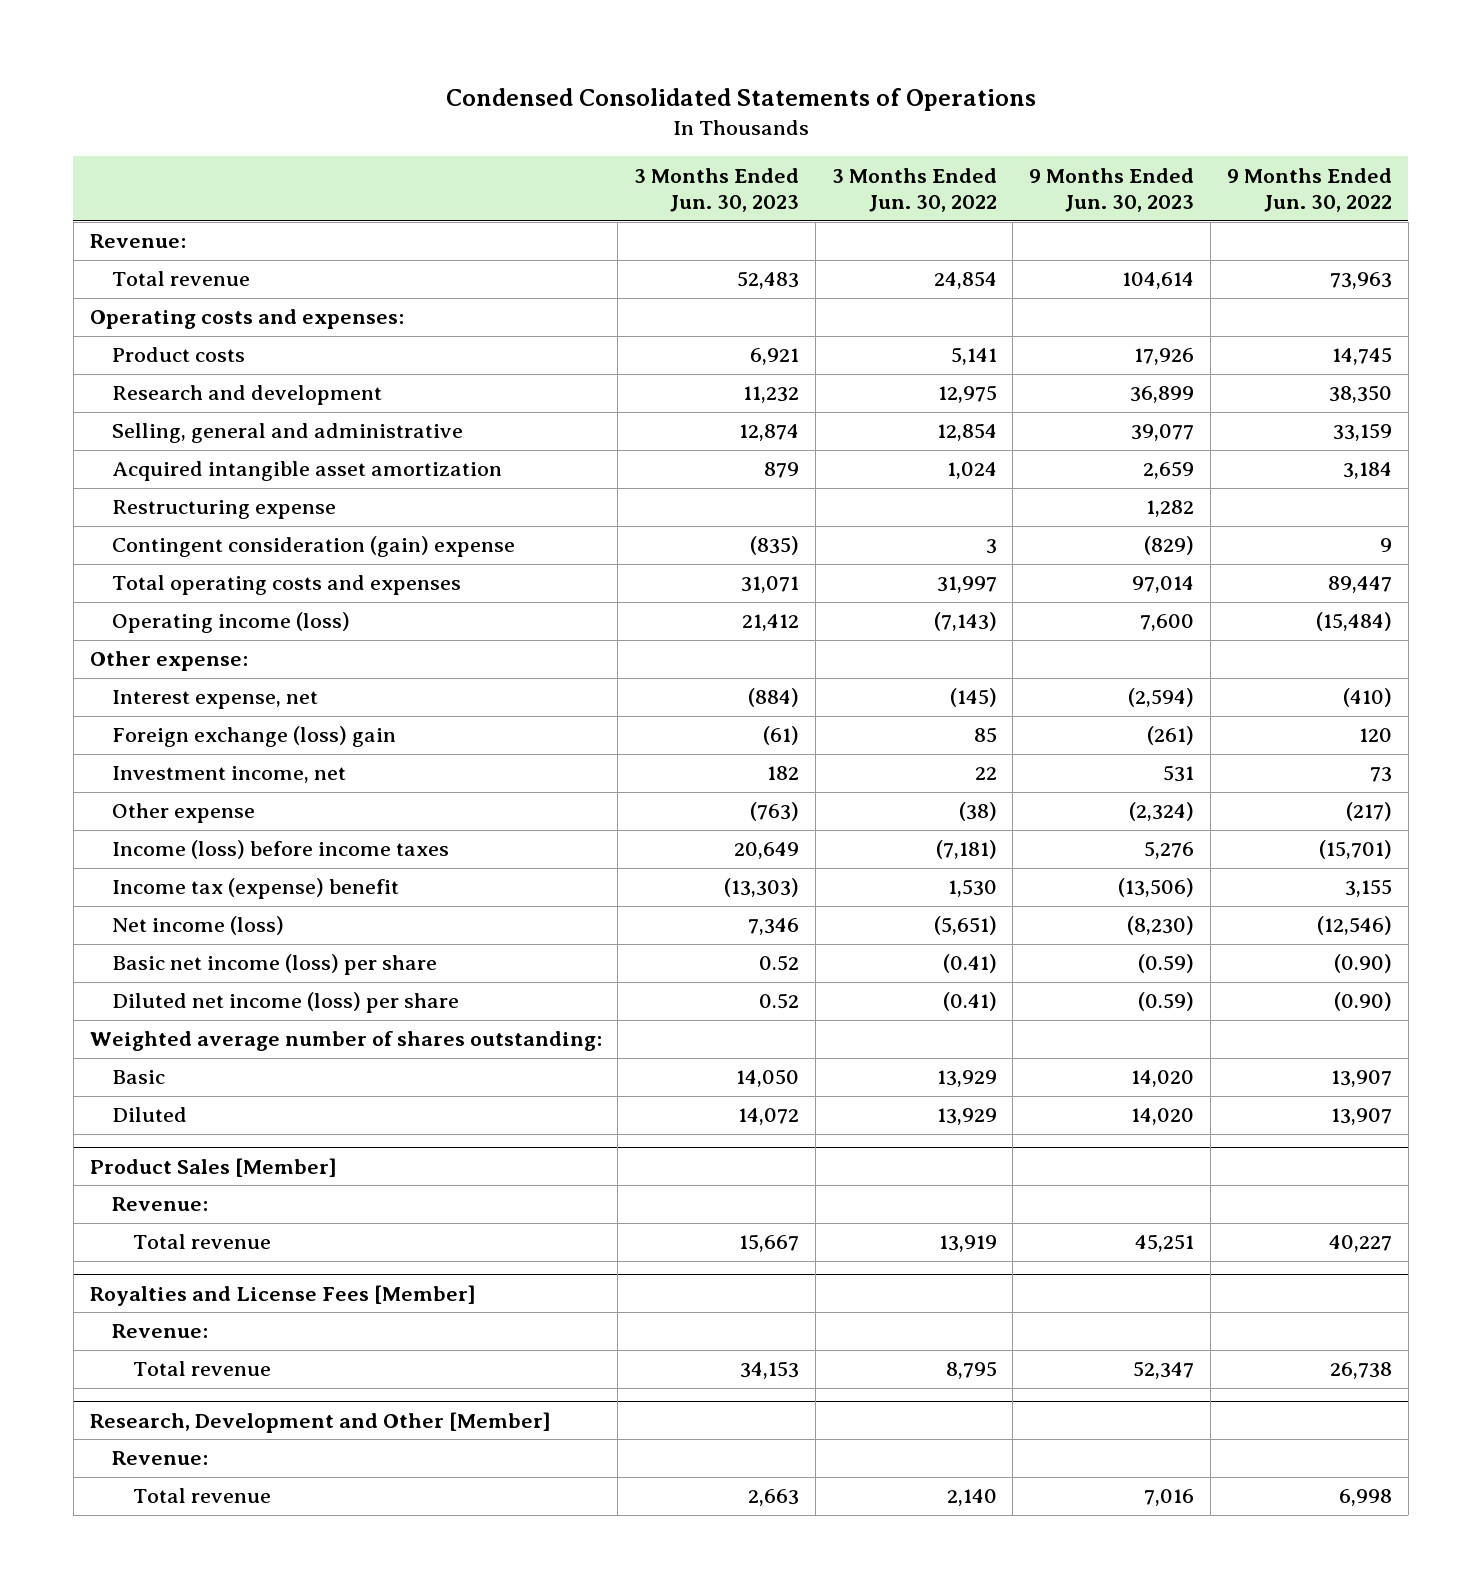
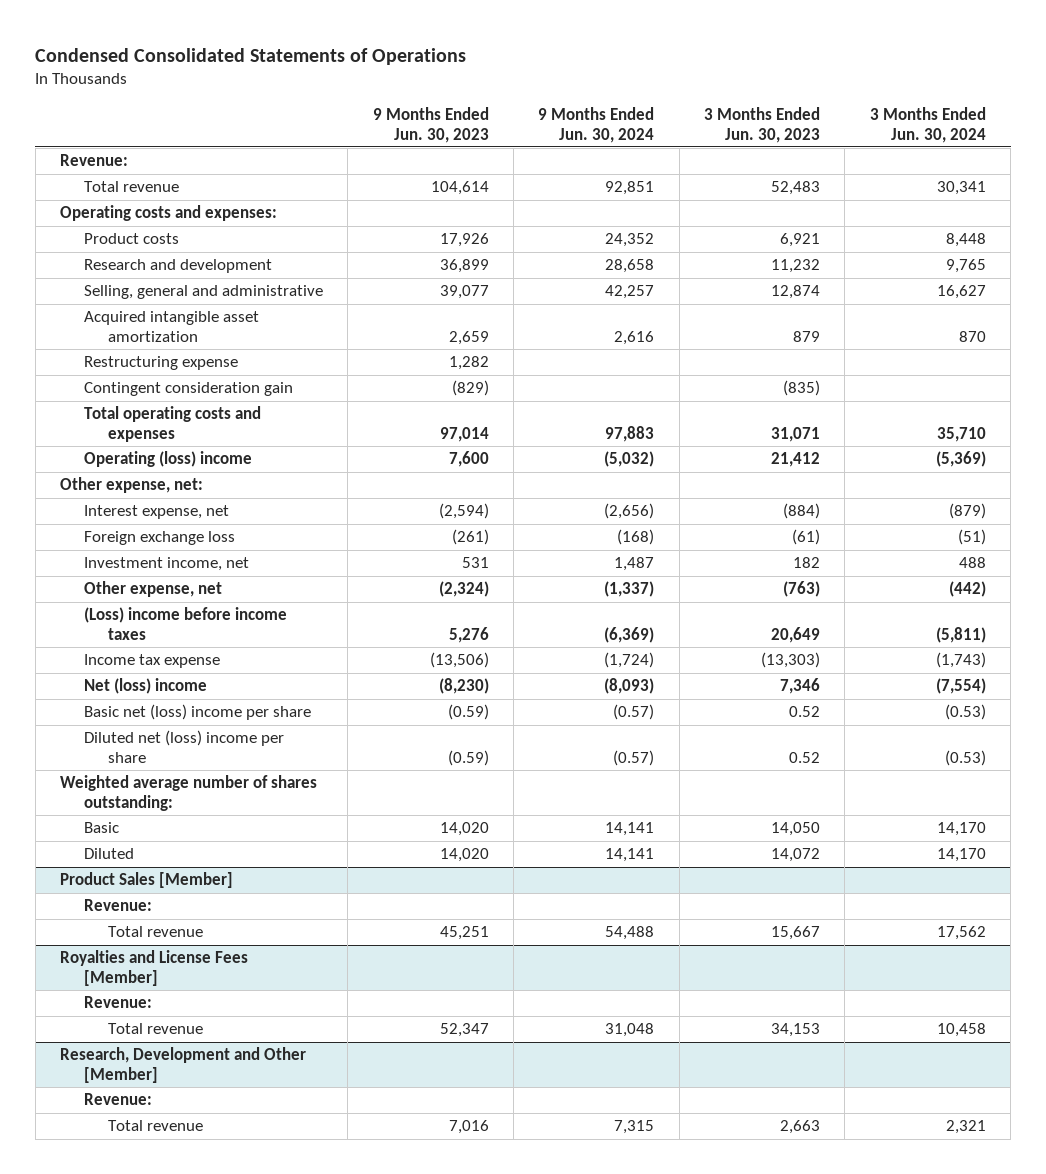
[831,167,997,213] 3 Months Ended Jun. 30, 2022 -> none
[1226,167,1392,213] 9 Months Ended Jun. 30, 2022 -> none
none -> [538,106,655,143] 9 Months Ended Jun. 30, 2024
none -> [869,106,986,143] 3 Months Ended Jun. 30, 2024
[111,536,515,558] Contingent consideration (gain) expense -> [84,382,294,397] Contingent consideration gain
[111,612,350,634] Operating income (loss) -> [84,451,253,468] Operating (loss) income
[89,651,248,672] Other expense: -> [60,477,204,494] Other expense, net:
[111,726,396,748] Foreign exchange (loss) gain -> [84,531,236,546] Foreign exchange loss
[111,803,255,824] Other expense -> [84,581,223,598] Other expense, net
[111,840,449,860] Income (loss) before income taxes -> [84,607,288,641] (Loss) income before income taxes
[111,878,399,900] Income tax (expense) benefit -> [84,654,221,669] Income tax expense
[111,916,284,936] Net income (loss) -> [84,678,208,695] Net (loss) income
[111,954,437,976] Basic net income (loss) per share -> [84,704,312,721] Basic net (loss) income per share
[111,992,459,1014] Diluted net income (loss) per share -> [84,730,285,764] Diluted net (loss) income per share

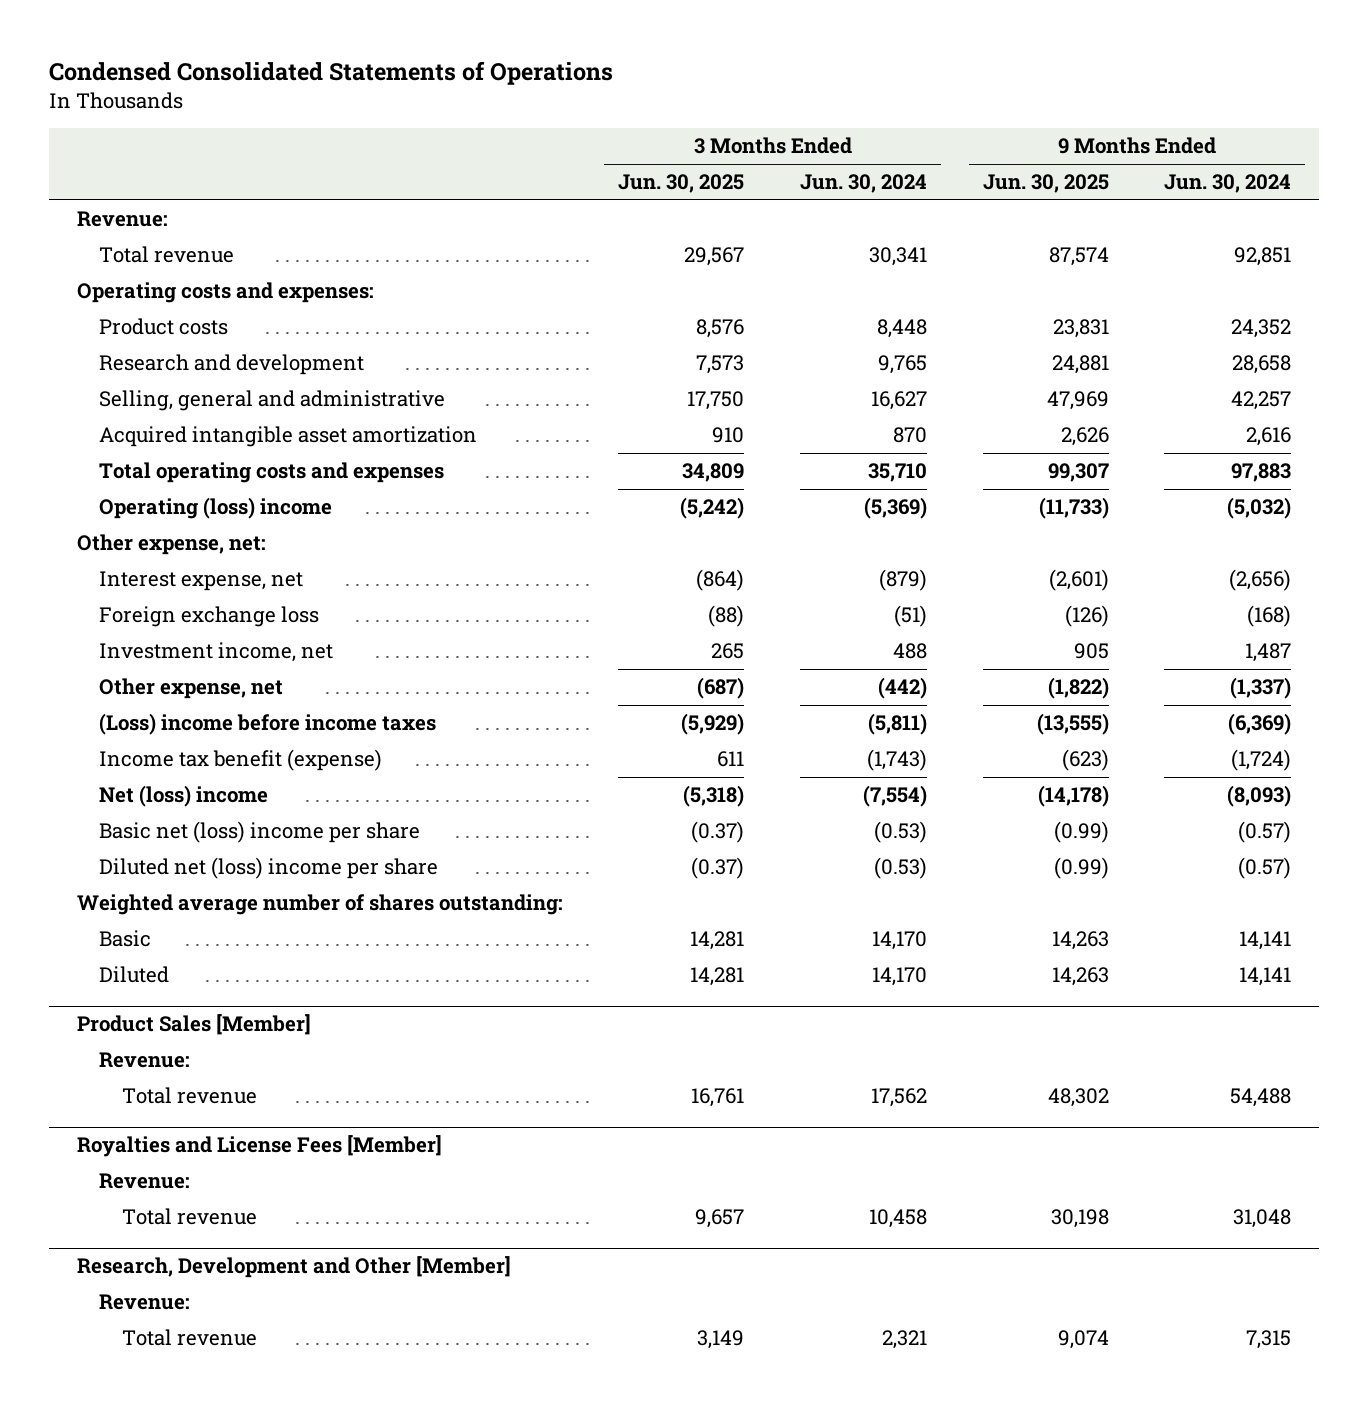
[372,106,489,143] 9 Months Ended Jun. 30, 2023 -> none
[704,106,821,143] 3 Months Ended Jun. 30, 2023 -> none
none -> [618,174,745,194] Jun. 30, 2025
none -> [982,174,1109,194] Jun. 30, 2025
[84,356,239,371] Restructuring expense -> none
[84,382,294,397] Contingent consideration gain -> none
[84,654,221,669] Income tax expense -> [99,749,383,772] Income tax benefit (expense)

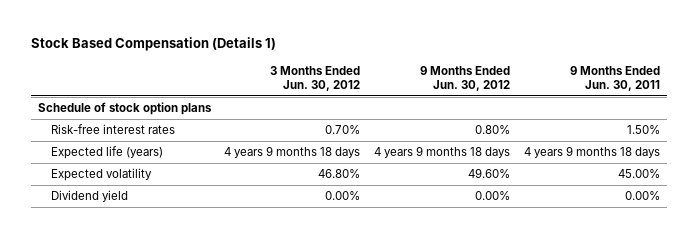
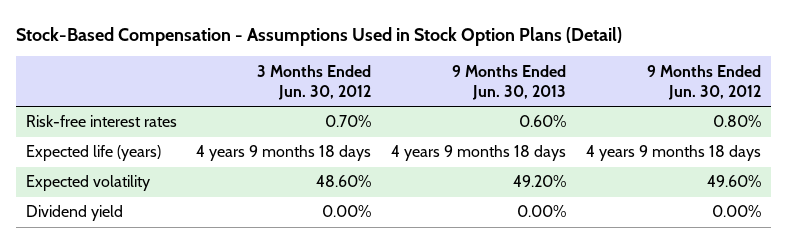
[30,37,276,52] Stock Based Compensation (Details 1) -> [15,26,622,46] Stock-Based Compensation - Assumptions Used in Stock Option Plans (Detail)
[569,65,660,91] 9 Months Ended Jun. 30, 2011 -> none
none -> [452,64,567,101] 9 Months Ended Jun. 30, 2013
[37,102,212,116] Schedule of stock option plans -> none
[318,169,361,179] 46.80% -> [316,175,372,188] 48.60%

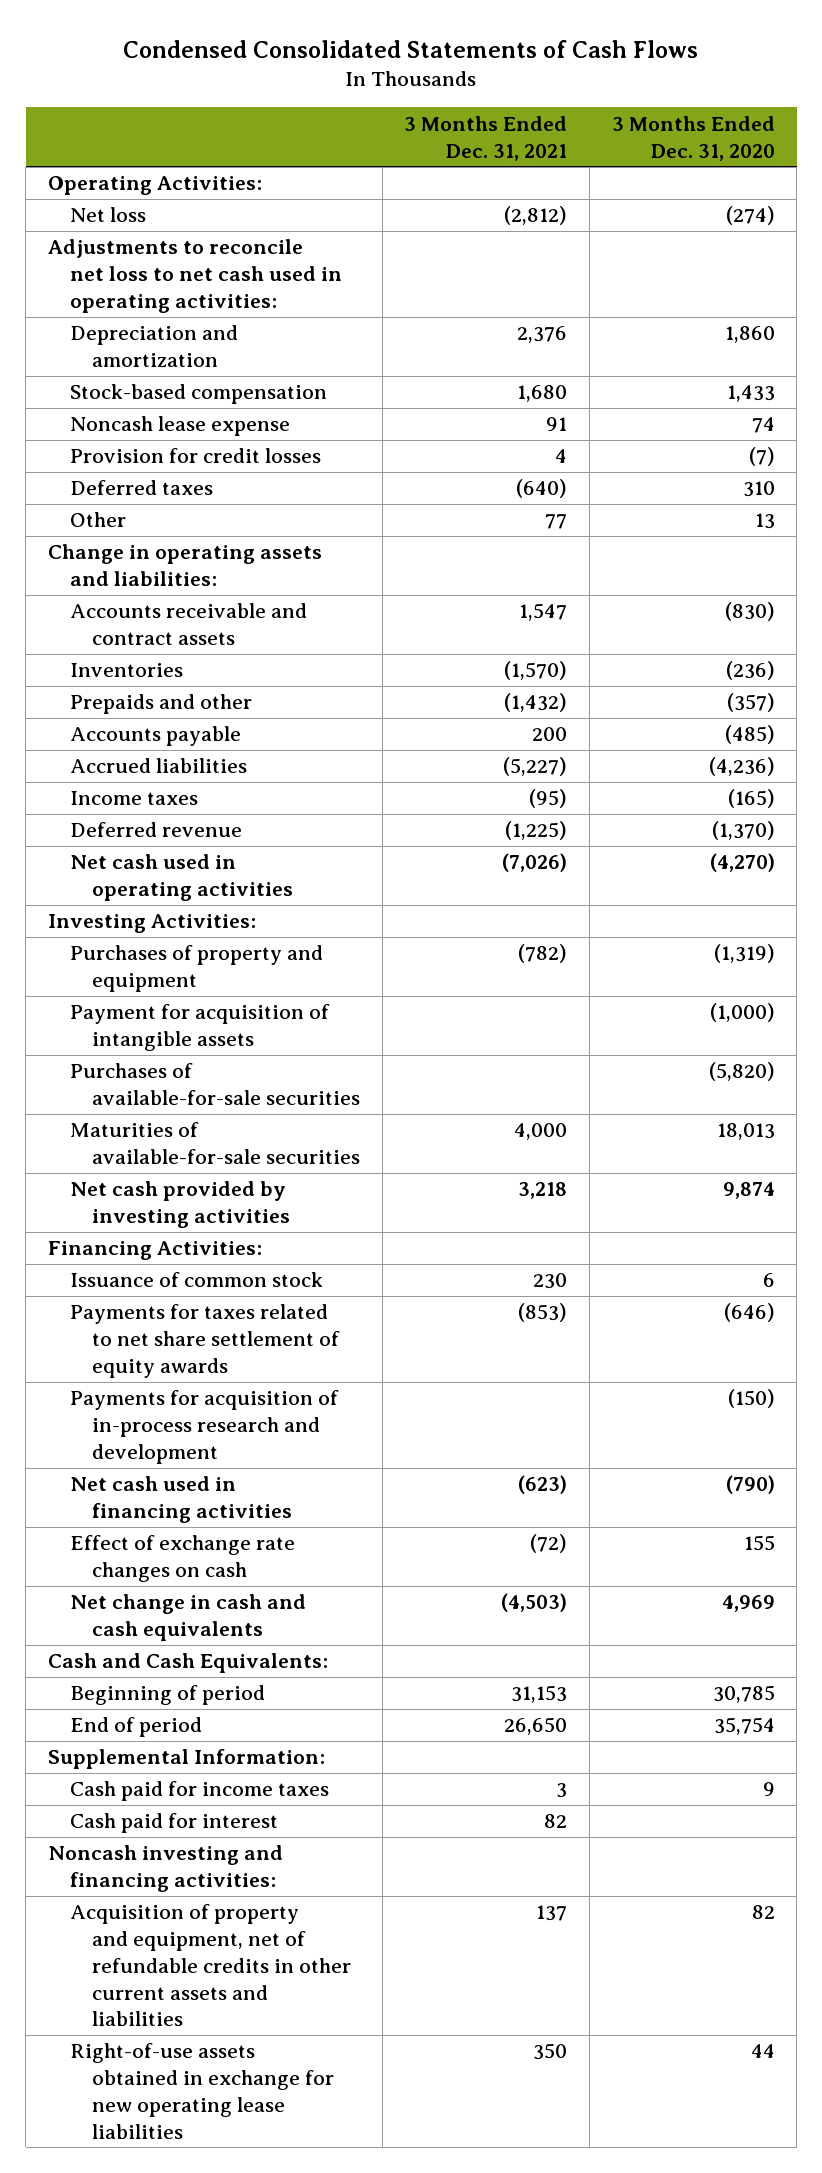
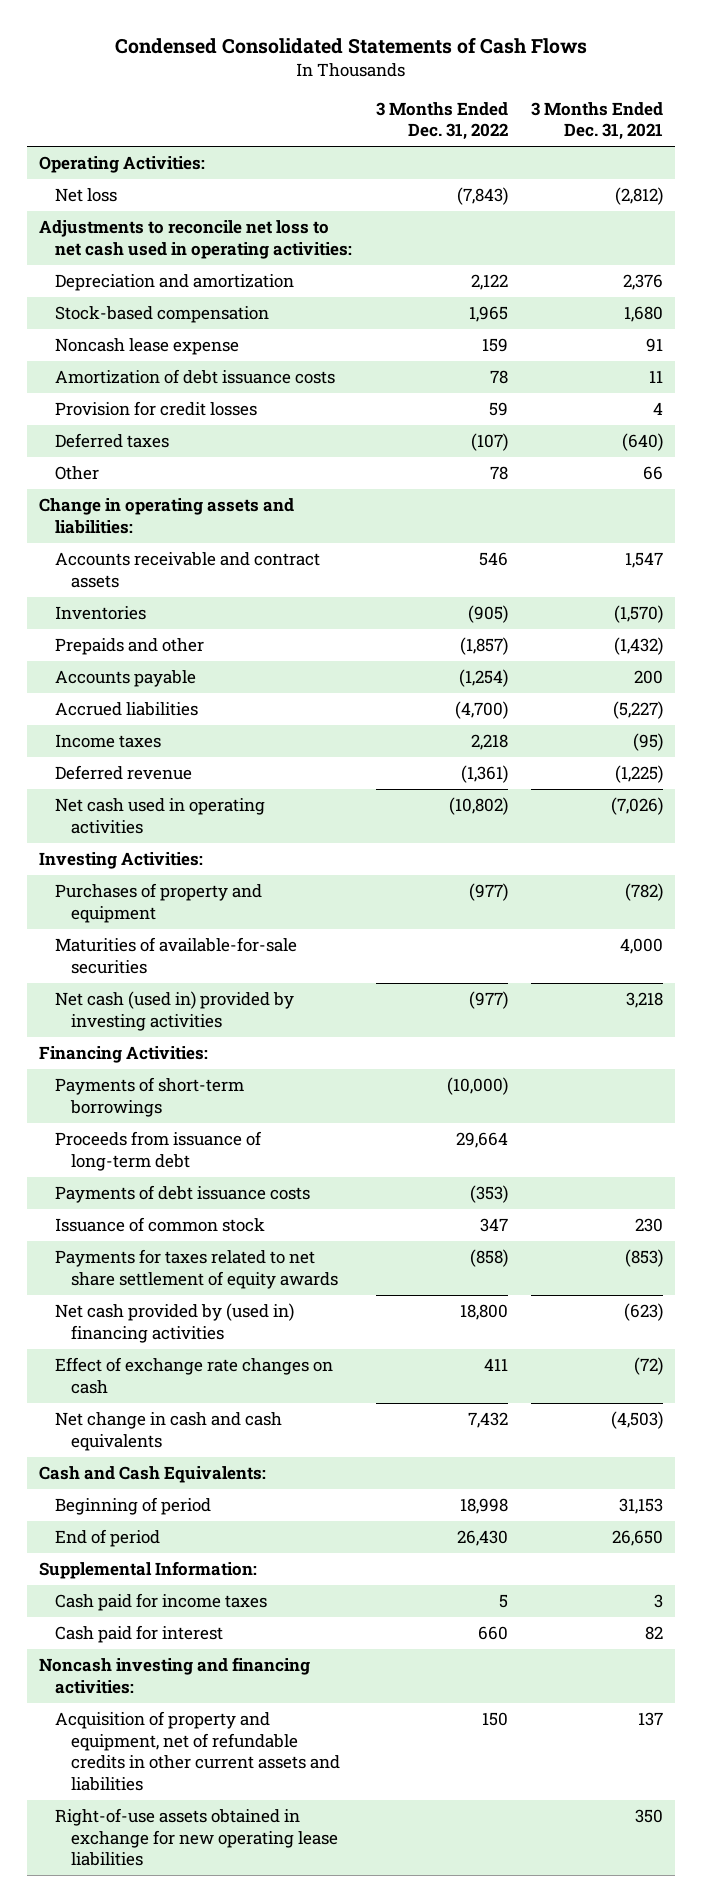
[611,115,775,161] 3 Months Ended Dec. 31, 2020 -> none
none -> [375,101,508,141] 3 Months Ended Dec. 31, 2022
none -> [54,369,335,385] Amortization of debt issuance costs
[545,514,568,530] 77 -> [643,466,664,481] 66
[69,1004,330,1052] Payment for acquisition of intangible assets -> none
[69,1063,361,1106] Purchases of available-for-sale securities -> none
[69,1181,291,1229] Net cash provided by investing activities -> [54,991,294,1031] Net cash (used in) provided by investing activities
none -> [54,1077,244,1117] Payments of short-term borrowings
none -> [54,1131,262,1171] Proceeds from issuance of long-term debt
none -> [54,1185,310,1204] Payments of debt issuance costs
[69,1390,339,1464] Payments for acquisition of in-process research and development -> none
[69,1476,293,1524] Net cash used in financing activities -> [54,1303,294,1343] Net cash provided by (used in) financing activities

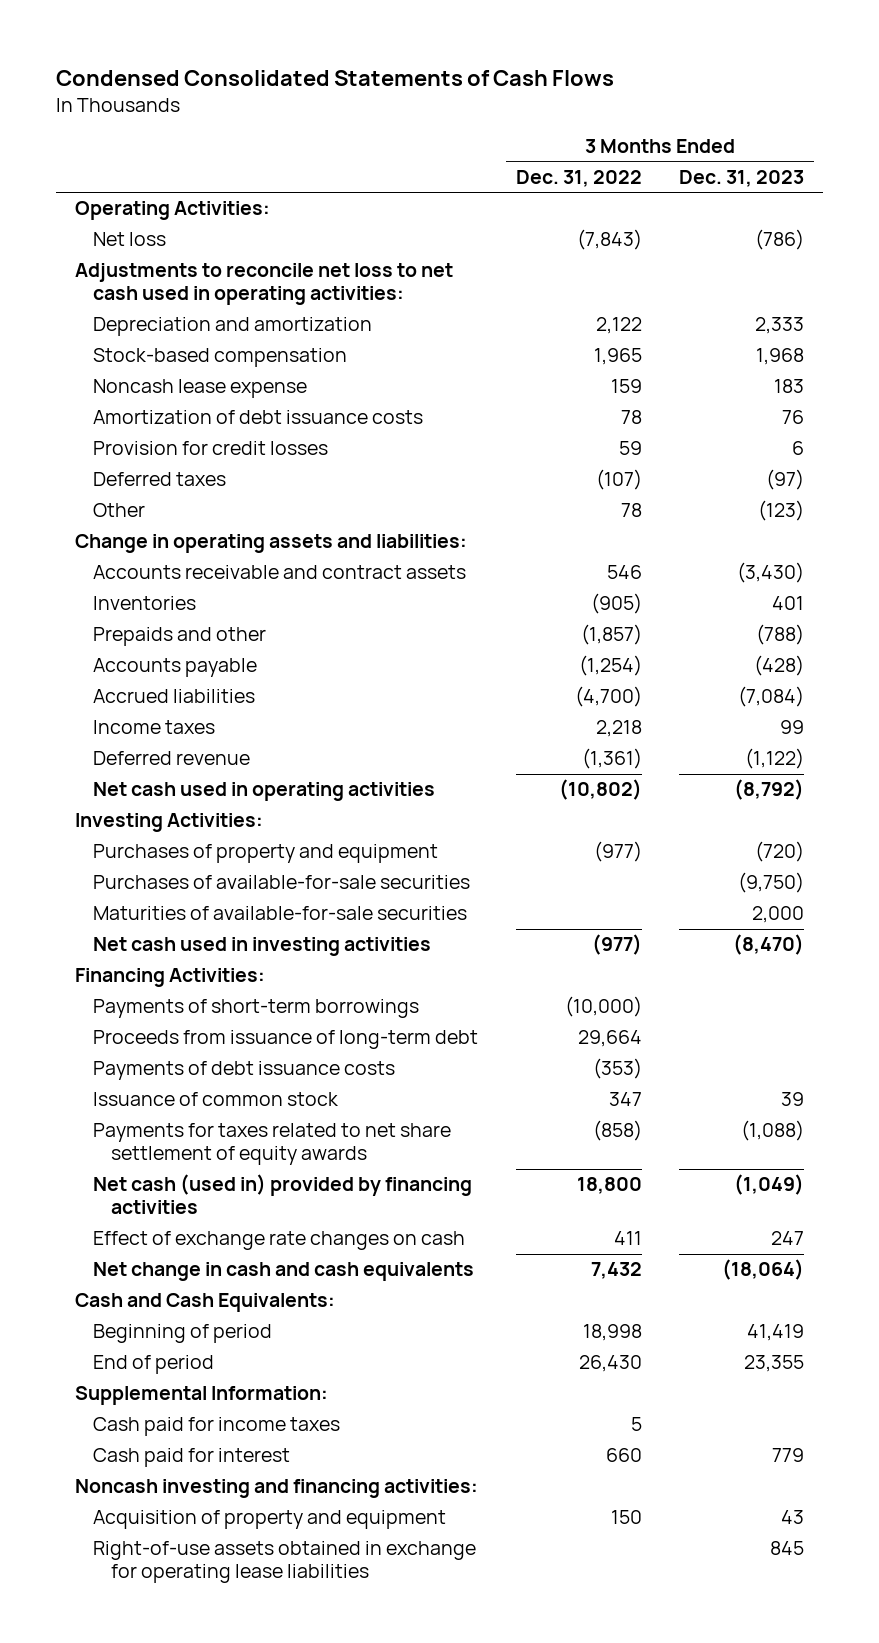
[531,101,664,141] 3 Months Ended Dec. 31, 2021 -> none
none -> [679,169,805,187] Dec. 31, 2023
none -> [92,875,470,890] Purchases of available-for-sale securities
[54,991,294,1031] Net cash (used in) provided by investing activities -> [92,937,431,957] Net cash used in investing activities
[54,1303,294,1343] Net cash provided by (used in) financing activities -> [92,1174,472,1215] Net cash (used in) provided by financing activities
[54,1711,341,1791] Acquisition of property and equipment, net of refundable credits in other current assets and liabilities -> none
none -> [92,1510,446,1530] Acquisition of property and equipment
[54,1808,339,1867] Right-of-use assets obtained in exchange for new operating lease liabilities -> [92,1541,476,1584] Right-of-use assets obtained in exchange for operating lease liabilities

